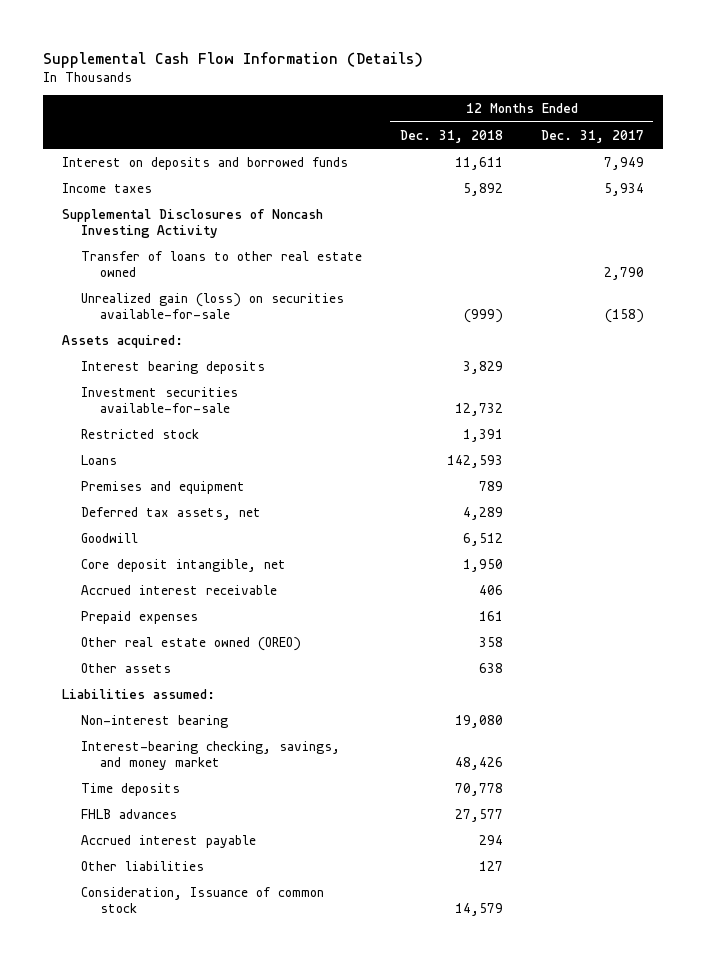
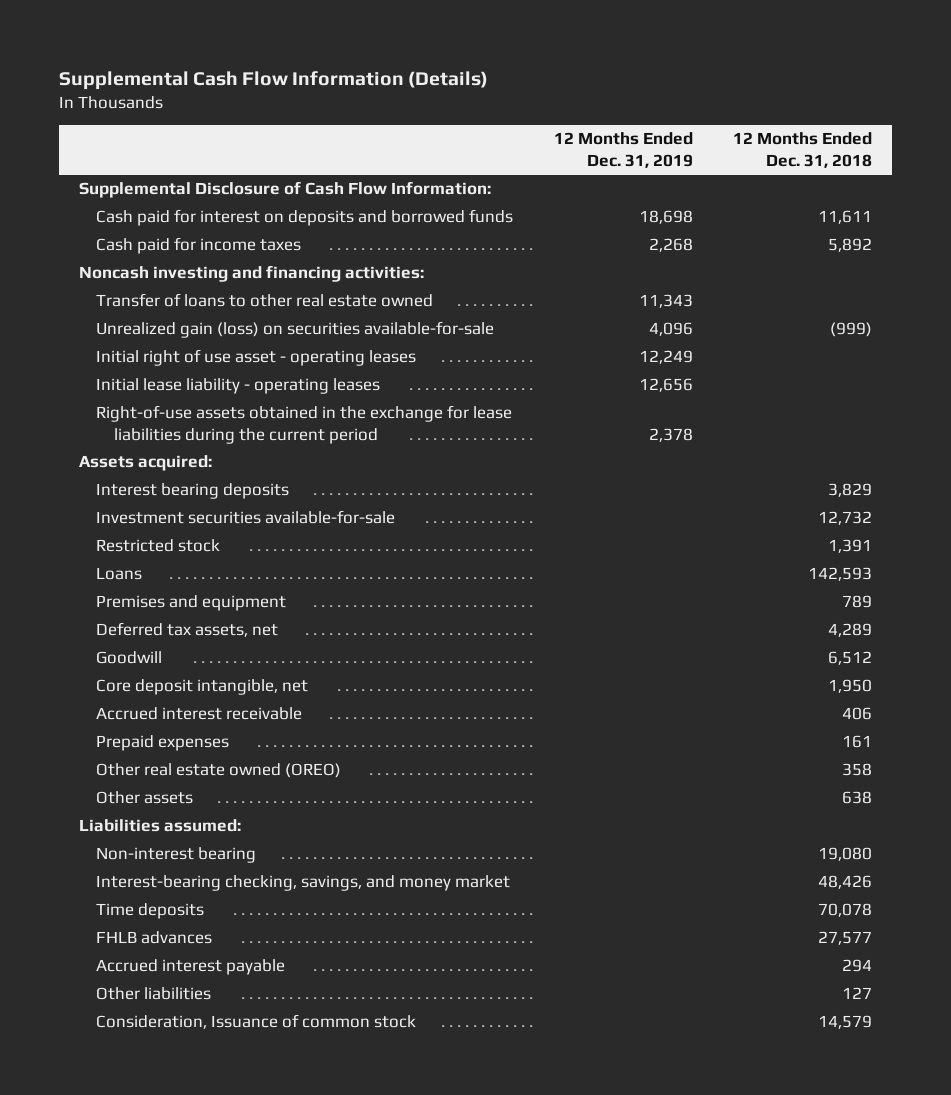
[540,129,644,143] Dec. 31, 2017 -> none
none -> [553,132,693,169] 12 Months Ended Dec. 31, 2019
none -> [78,181,491,199] Supplemental Disclosure of Cash Flow Information:
[61,156,348,170] Interest on deposits and borrowed funds -> [96,209,514,227] Cash paid for interest on deposits and borrowed funds
[61,182,152,193] Income taxes -> [96,237,302,255] Cash paid for income taxes
[61,208,323,238] Supplemental Disclosures of Noncash Investing Activity -> [78,265,424,283] Noncash investing and financing activities:
none -> [96,349,417,367] Initial right of use asset - operating leases
none -> [96,378,381,395] Initial lease liability - operating leases
none -> [96,405,513,444] Right-of-use assets obtained in the exchange for lease liabilities during the current period
[454,782,503,796] 70,778 -> [817,903,872,918] 70,078

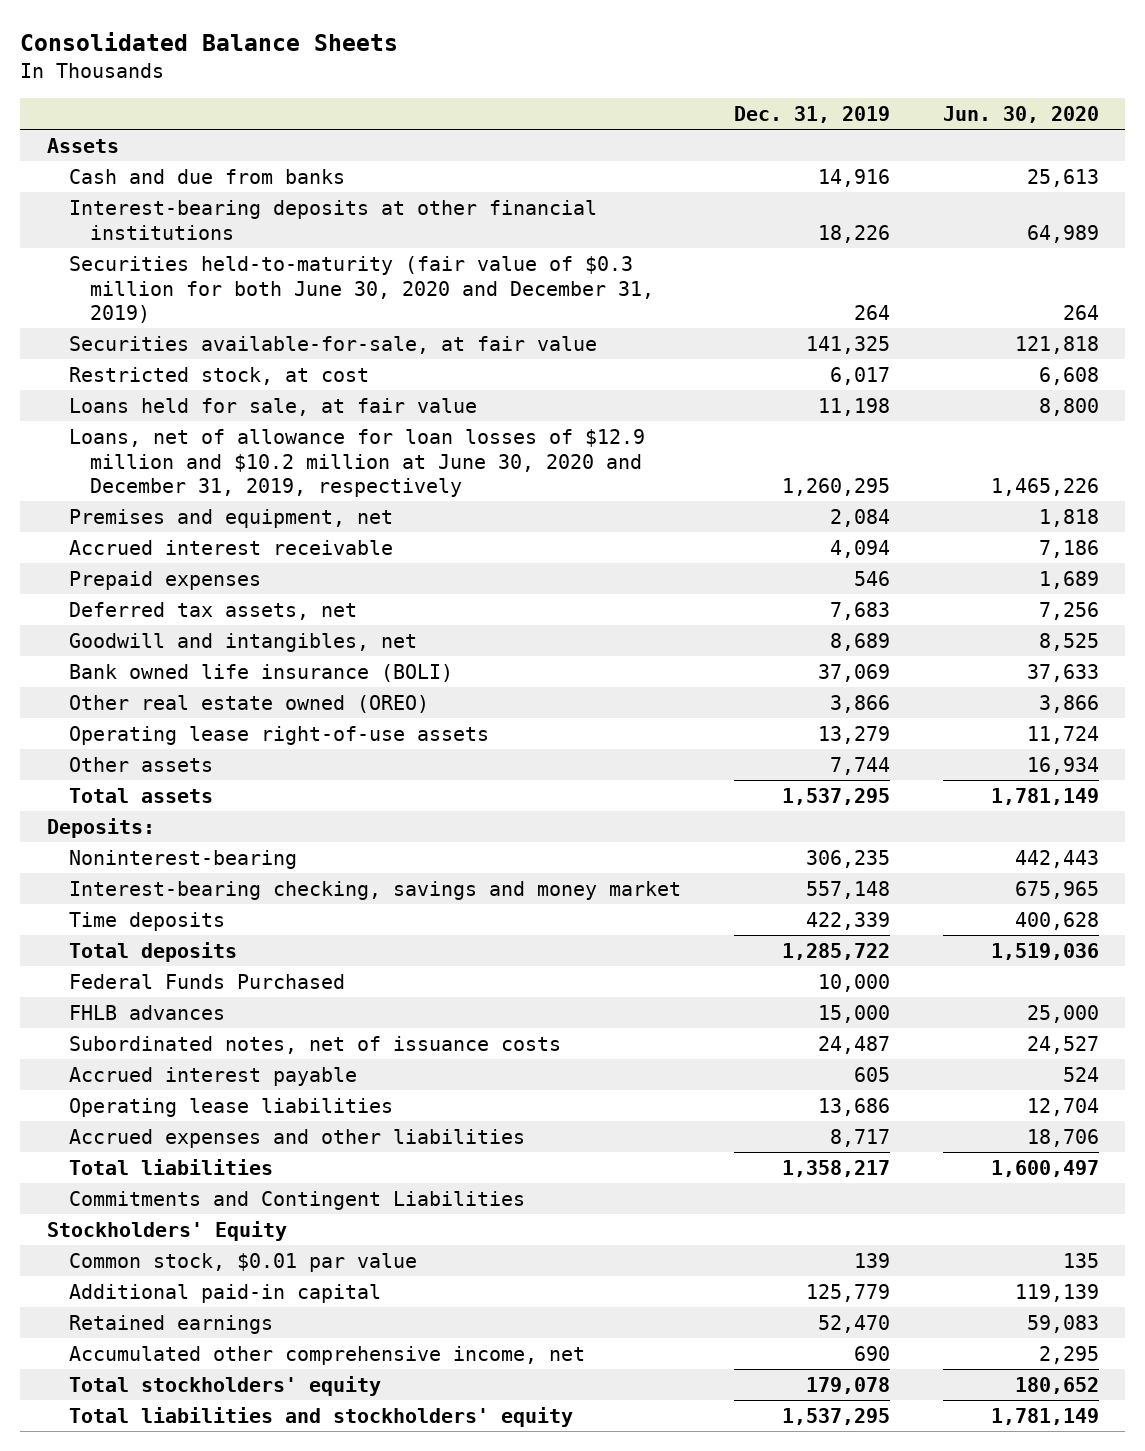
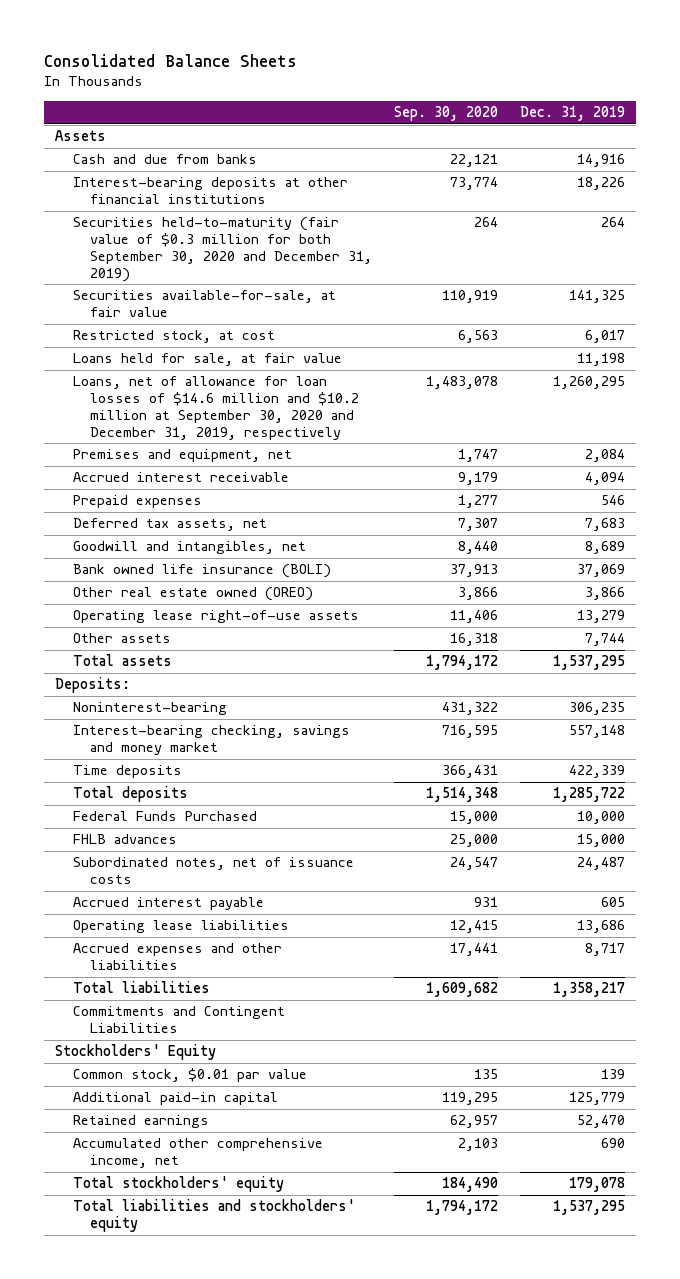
[942,106,1099,124] Jun. 30, 2020 -> none
none -> [394,106,499,122] Sep. 30, 2020
[68,255,655,324] Securities held-to-maturity (fair value of $0.3 million for both June 30, 2020 and December 31, 2019) -> [72,217,373,282] Securities held-to-maturity (fair value of $0.3 million for both September 30, 2020 and December 31, 2019)
[68,428,645,498] Loans, net of allowance for loan losses of $12.9 million and $10.2 million at June 30, 2020 and December 31, 2019, respectively -> [72,376,360,440] Loans, net of allowance for loan losses of $14.6 million and $10.2 million at September 30, 2020 and December 31, 2019, respectively

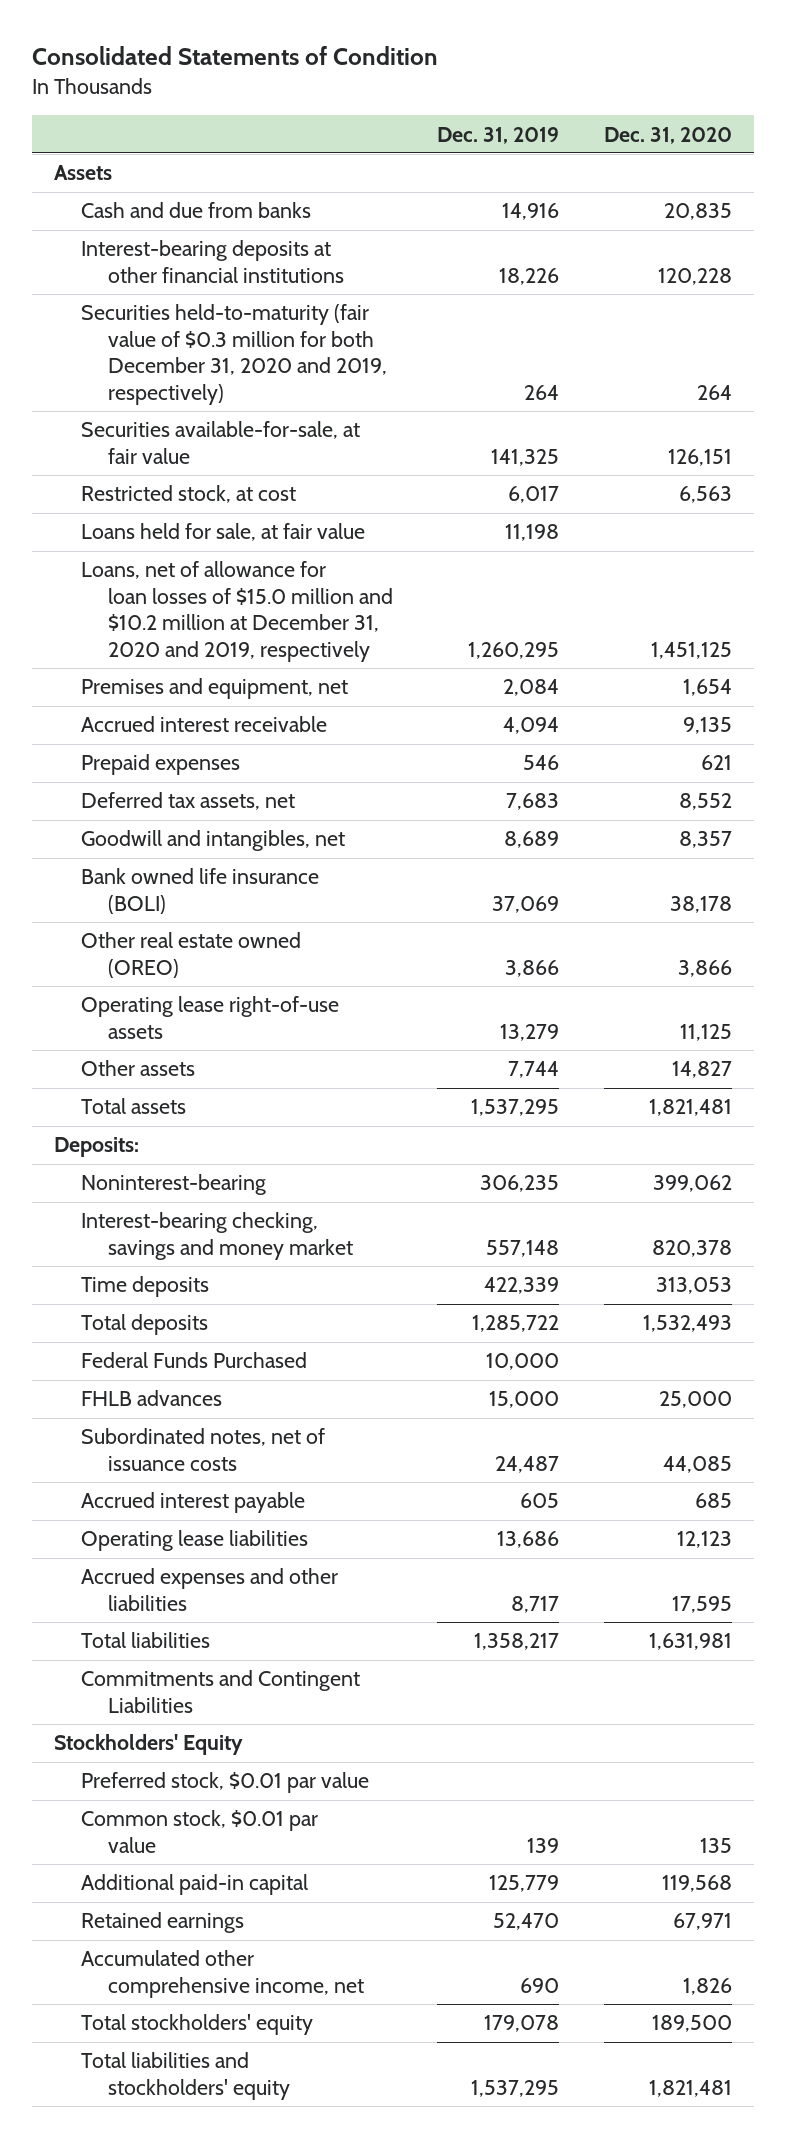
[44,53,298,67] Consolidated Balance Sheets -> [32,46,439,66] Consolidated Statements of Condition
[394,106,499,122] Sep. 30, 2020 -> none
none -> [603,126,732,144] Dec. 31, 2020
[72,217,373,282] Securities held-to-maturity (fair value of $0.3 million for both September 30, 2020 and December 31, 2019) -> [80,304,387,405] Securities held-to-maturity (fair value of $0.3 million for both December 31, 2020 and 2019, respectively)
[72,376,360,440] Loans, net of allowance for loan losses of $14.6 million and $10.2 million at September 30, 2020 and December 31, 2019, respectively -> [80,561,393,662] Loans, net of allowance for loan losses of $15.0 million and $10.2 million at December 31, 2020 and 2019, respectively
none -> [80,1772,369,1794] Preferred stock, $0.01 par value

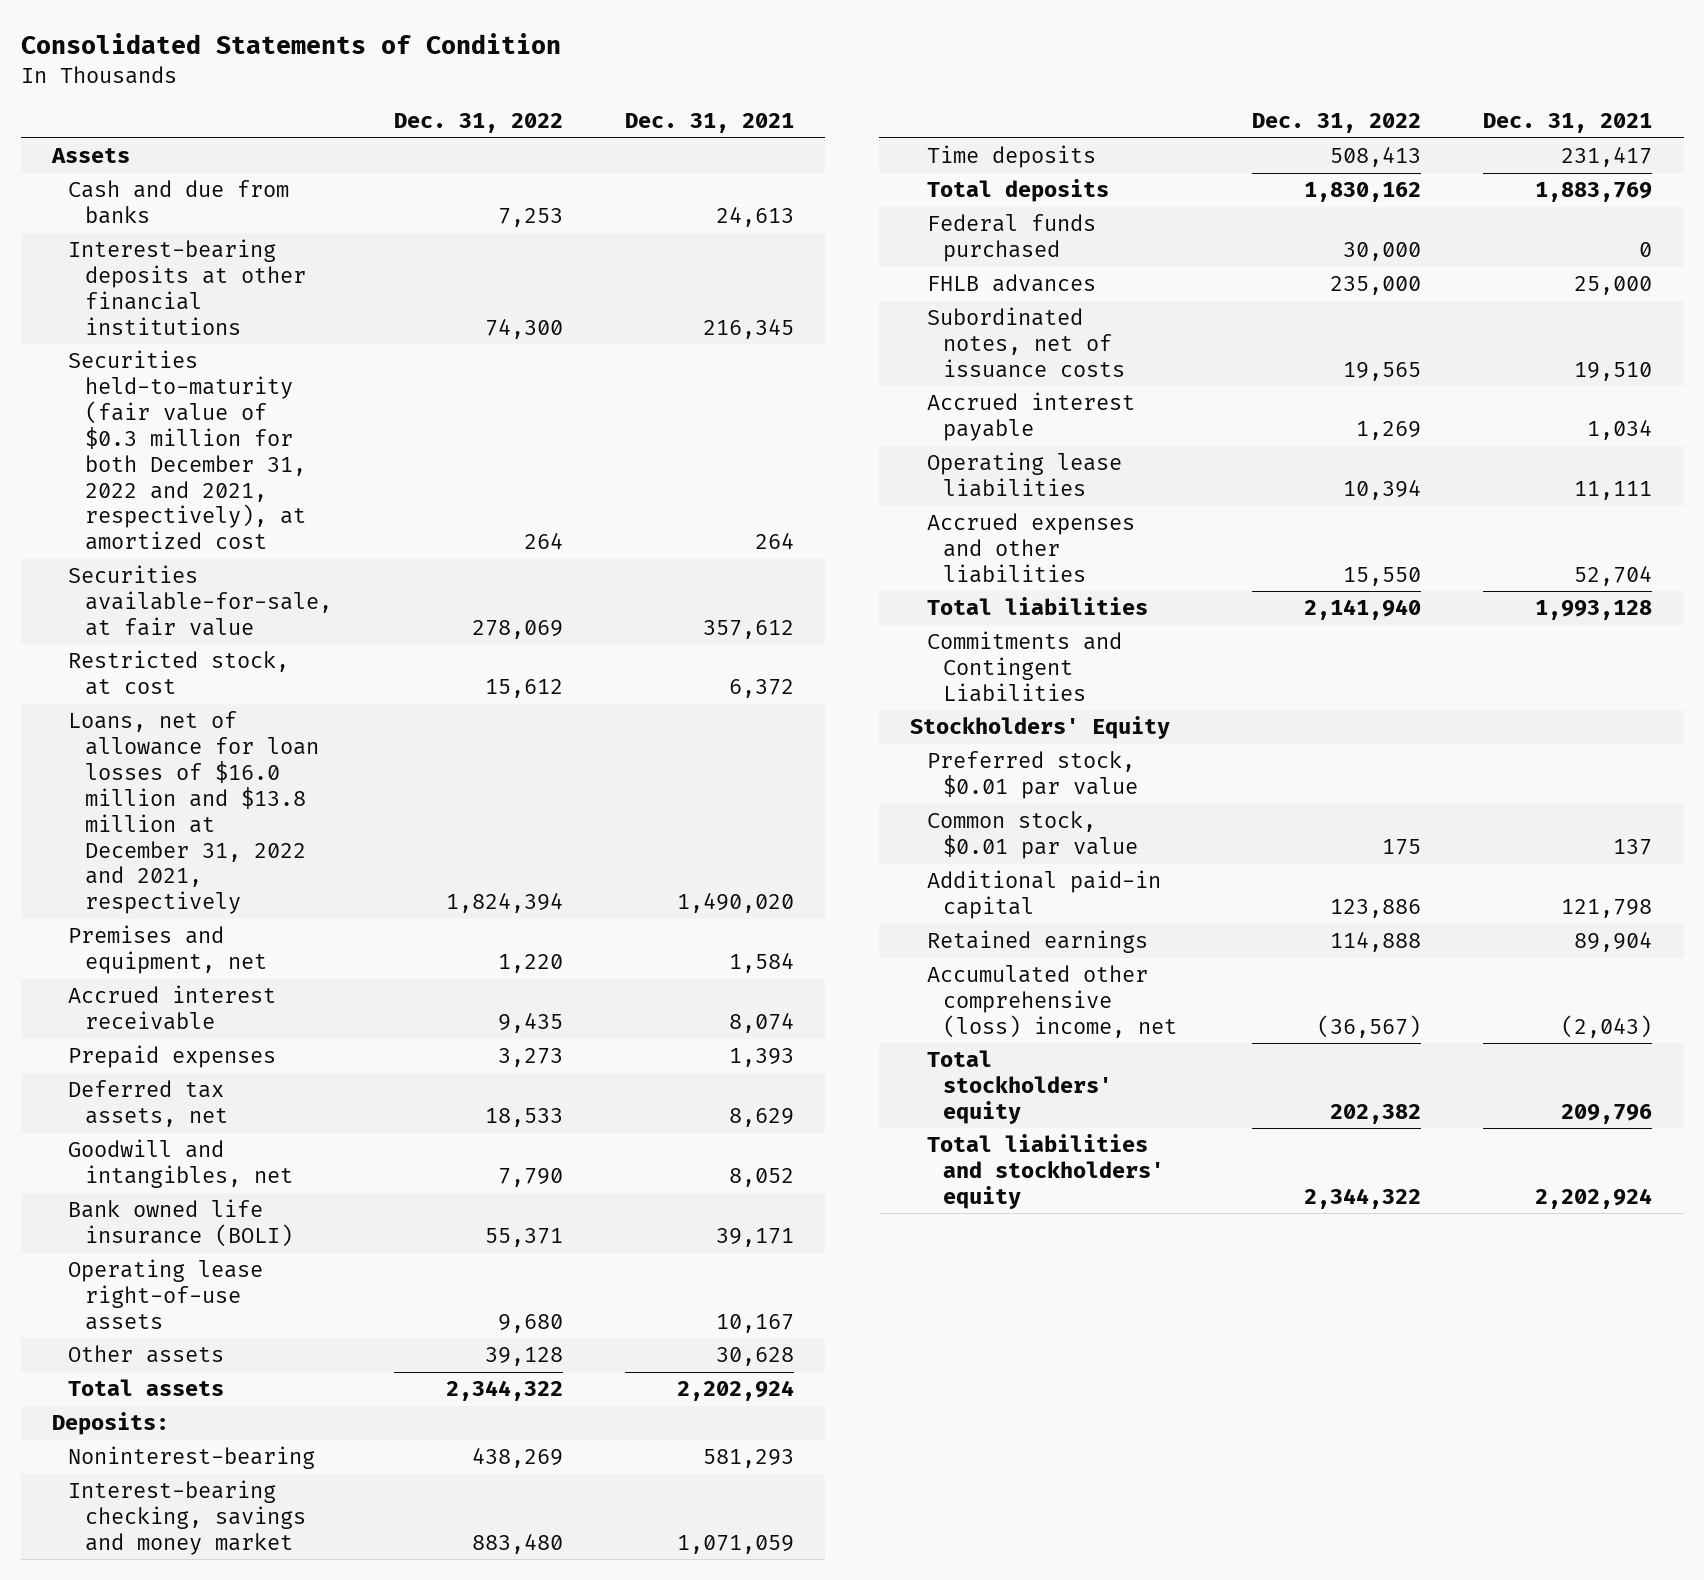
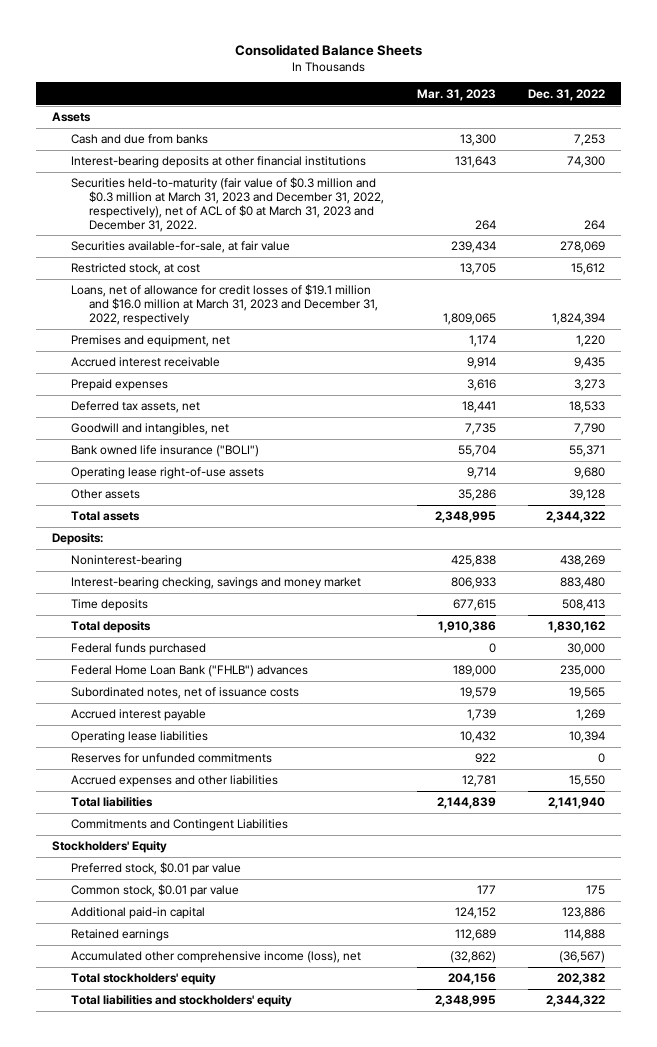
[20,32,561,54] Consolidated Statements of Condition -> [234,43,422,56] Consolidated Balance Sheets
[625,113,795,134] Dec. 31, 2021 -> none
none -> [416,88,496,101] Mar. 31, 2023
[68,350,307,551] Securities held-to-maturity (fair value of $0.3 million for both December 31, 2022 and 2021, respectively), at amortized cost -> [70,177,385,232] Securities held-to-maturity (fair value of $0.3 million and $0.3 million at March 31, 2023 and December 31, 2022, respectively), net of ACL of $0 at March 31, 2023 and December 31, 2022.
[68,711,320,915] Loans, net of allowance for loan losses of $16.0 million and $13.8 million at December 31, 2022 and 2021, respectively -> [70,284,379,325] Loans, net of allowance for credit losses of $19.1 million and $16.0 million at March 31, 2023 and December 31, 2022, respectively
[68,1199,294,1248] Bank owned life insurance (BOLI) -> [70,445,259,458] Bank owned life insurance ("BOLI")
[926,274,1096,293] FHLB advances -> [70,665,308,678] Federal Home Loan Bank ("FHLB") advances
none -> [70,753,272,764] Reserves for unfunded commitments
[926,965,1178,1039] Accumulated other comprehensive (loss) income, net -> [70,951,361,964] Accumulated other comprehensive income (loss), net

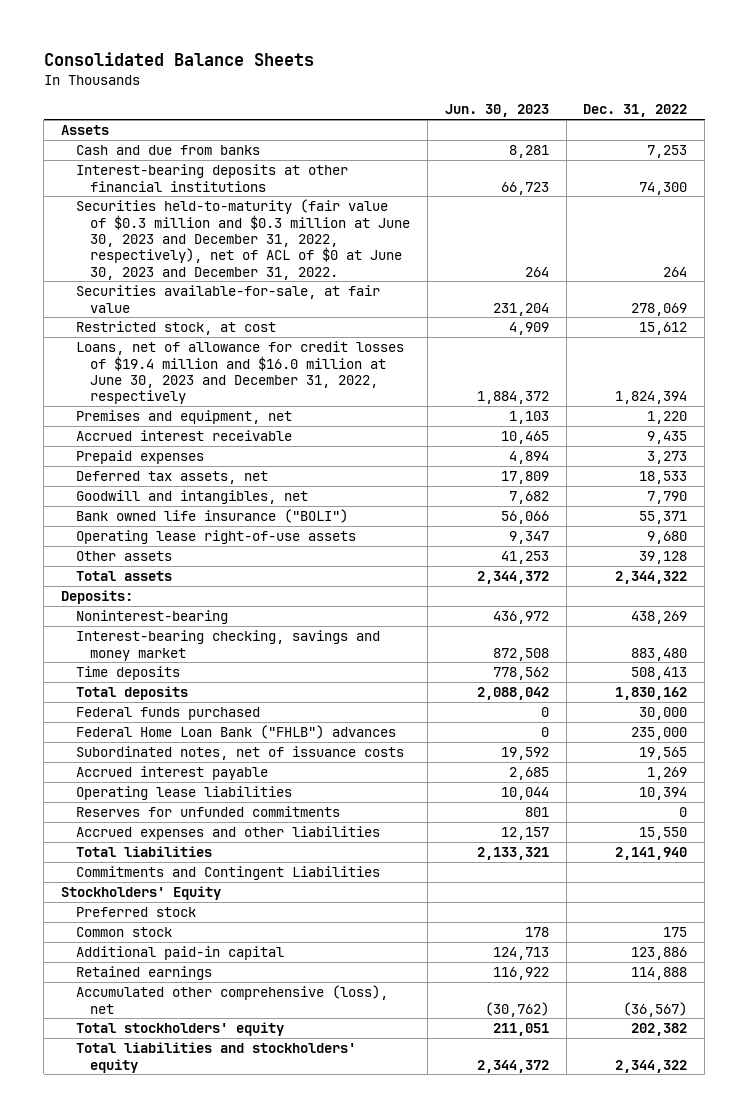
[416,88,496,101] Mar. 31, 2023 -> none
none -> [444,104,549,118] Jun. 30, 2023
[70,177,385,232] Securities held-to-maturity (fair value of $0.3 million and $0.3 million at March 31, 2023 and December 31, 2022, respectively), net of ACL of $0 at March 31, 2023 and December 31, 2022. -> [75,199,410,280] Securities held-to-maturity (fair value of $0.3 million and $0.3 million at June 30, 2023 and December 31, 2022, respectively), net of ACL of $0 at June 30, 2023 and December 31, 2022.
[70,284,379,325] Loans, net of allowance for credit losses of $19.1 million and $16.0 million at March 31, 2023 and December 31, 2022, respectively -> [75,341,404,405] Loans, net of allowance for credit losses of $19.4 million and $16.0 million at June 30, 2023 and December 31, 2022, respectively
[70,862,241,876] Preferred stock, $0.01 par value -> [75,907,196,918] Preferred stock
[70,884,239,898] Common stock, $0.01 par value -> [75,927,172,938] Common stock
[70,951,361,964] Accumulated other comprehensive income (loss), net -> [75,985,388,1014] Accumulated other comprehensive (loss), net

